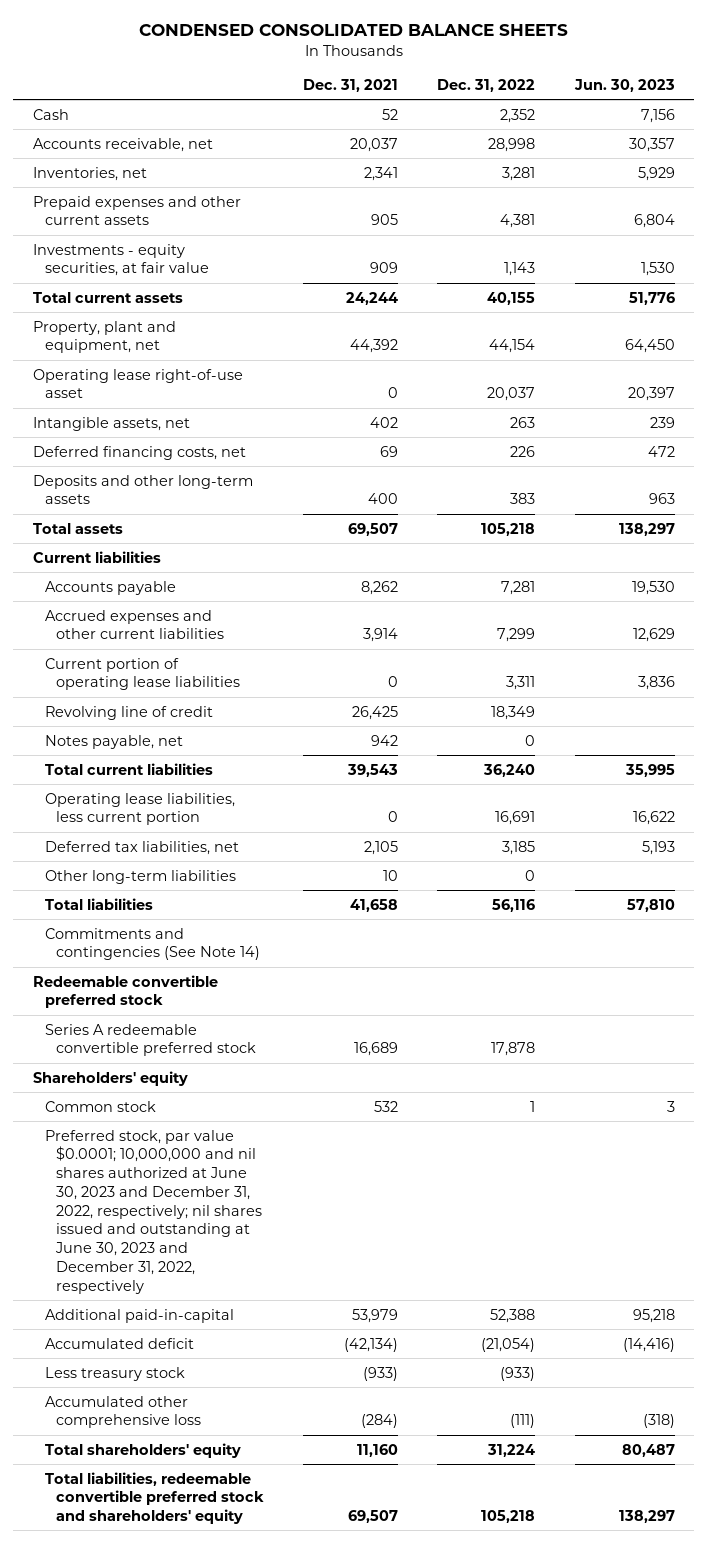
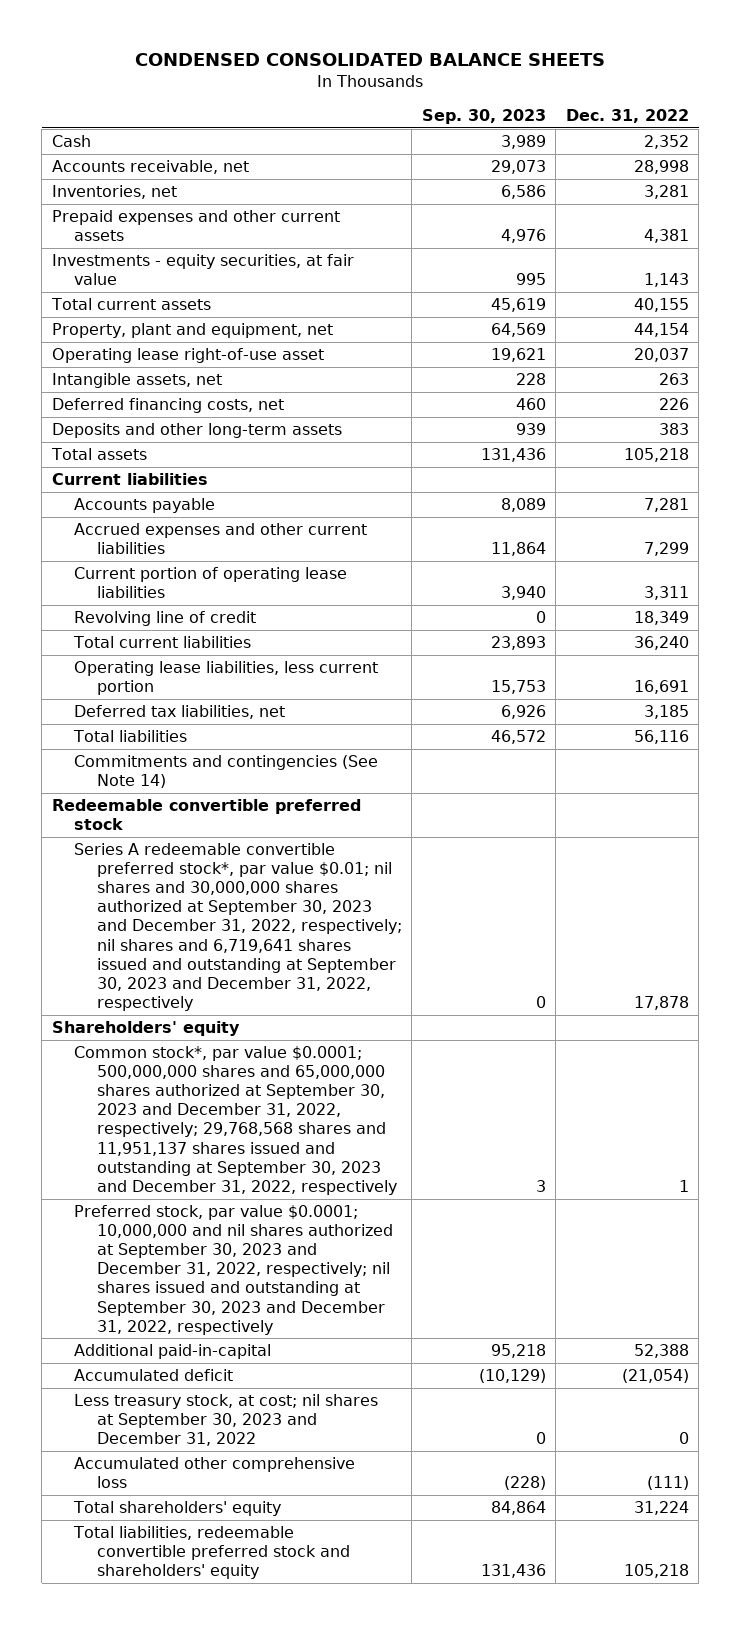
[303,78,399,92] Dec. 31, 2021 -> none
[573,78,675,92] Jun. 30, 2023 -> none
none -> [421,108,546,124] Sep. 30, 2023
[44,734,183,749] Notes payable, net -> none
[44,869,236,884] Other long-term liabilities -> none
[44,1023,256,1057] Series A redeemable convertible preferred stock -> [74,843,402,1011] Series A redeemable convertible preferred stock*, par value $0.01; nil shares and 30,000,000 shares authorized at September 30, 2023 and December 31, 2022, respectively; nil shares and 6,719,641 shares issued and outstanding at September 30, 2023 and December 31, 2022, respectively
[44,1100,156,1112] Common stock -> [74,1046,397,1195] Common stock*, par value $0.0001; 500,000,000 shares and 65,000,000 shares authorized at September 30, 2023 and December 31, 2022, respectively; 29,768,568 shares and 11,951,137 shares issued and outstanding at September 30, 2023 and December 31, 2022, respectively
[44,1129,262,1294] Preferred stock, par value $0.0001; 10,000,000 and nil shares authorized at June 30, 2023 and December 31, 2022, respectively; nil shares issued and outstanding at June 30, 2023 and December 31, 2022, respectively -> [74,1205,393,1335] Preferred stock, par value $0.0001; 10,000,000 and nil shares authorized at September 30, 2023 and December 31, 2022, respectively; nil shares issued and outstanding at September 30, 2023 and December 31, 2022, respectively
[44,1366,185,1381] Less treasury stock -> [74,1394,379,1447] Less treasury stock, at cost; nil shares at September 30, 2023 and December 31, 2022
[500,1366,536,1381] (933) -> [678,1432,689,1445] 0

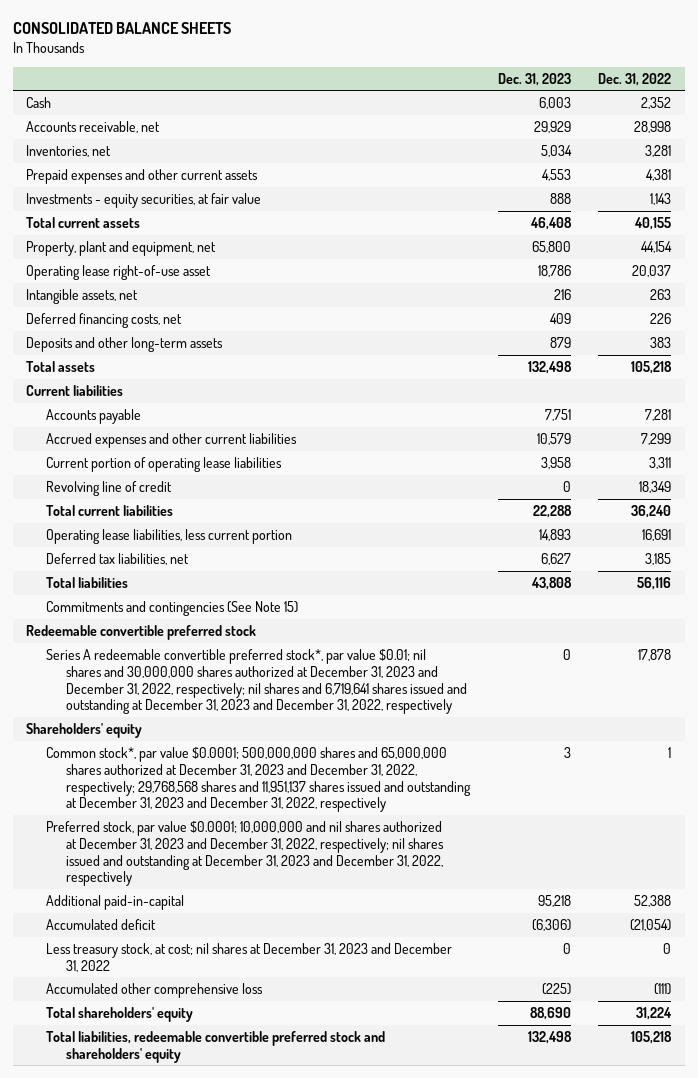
[135,53,606,67] CONDENSED CONSOLIDATED BALANCE SHEETS -> [12,22,231,35] CONSOLIDATED BALANCE SHEETS
[421,108,546,124] Sep. 30, 2023 -> none
none -> [497,72,571,86] Dec. 31, 2023
[74,755,379,789] Commitments and contingencies (See Note 14) -> [46,600,299,616] Commitments and contingencies (See Note 15)
[74,843,402,1011] Series A redeemable convertible preferred stock*, par value $0.01; nil shares and 30,000,000 shares authorized at September 30, 2023 and December 31, 2022, respectively; nil shares and 6,719,641 shares issued and outstanding at September 30, 2023 and December 31, 2022, respectively -> [46,648,468,715] Series A redeemable convertible preferred stock*, par value $0.01; nil shares and 30,000,000 shares authorized at December 31, 2023 and December 31, 2022, respectively; nil shares and 6,719,641 shares issued and outstanding at December 31, 2023 and December 31, 2022, respectively
[74,1046,397,1195] Common stock*, par value $0.0001; 500,000,000 shares and 65,000,000 shares authorized at September 30, 2023 and December 31, 2022, respectively; 29,768,568 shares and 11,951,137 shares issued and outstanding at September 30, 2023 and December 31, 2022, respectively -> [46,746,472,813] Common stock*, par value $0.0001; 500,000,000 shares and 65,000,000 shares authorized at December 31, 2023 and December 31, 2022, respectively; 29,768,568 shares and 11,951,137 shares issued and outstanding at December 31, 2023 and December 31, 2022, respectively
[74,1205,393,1335] Preferred stock, par value $0.0001; 10,000,000 and nil shares authorized at September 30, 2023 and December 31, 2022, respectively; nil shares issued and outstanding at September 30, 2023 and December 31, 2022, respectively -> [46,820,445,887] Preferred stock, par value $0.0001; 10,000,000 and nil shares authorized at December 31, 2023 and December 31, 2022, respectively; nil shares issued and outstanding at December 31, 2023 and December 31, 2022, respectively
[74,1394,379,1447] Less treasury stock, at cost; nil shares at September 30, 2023 and December 31, 2022 -> [46,942,453,972] Less treasury stock, at cost; nil shares at December 31, 2023 and December 31, 2022

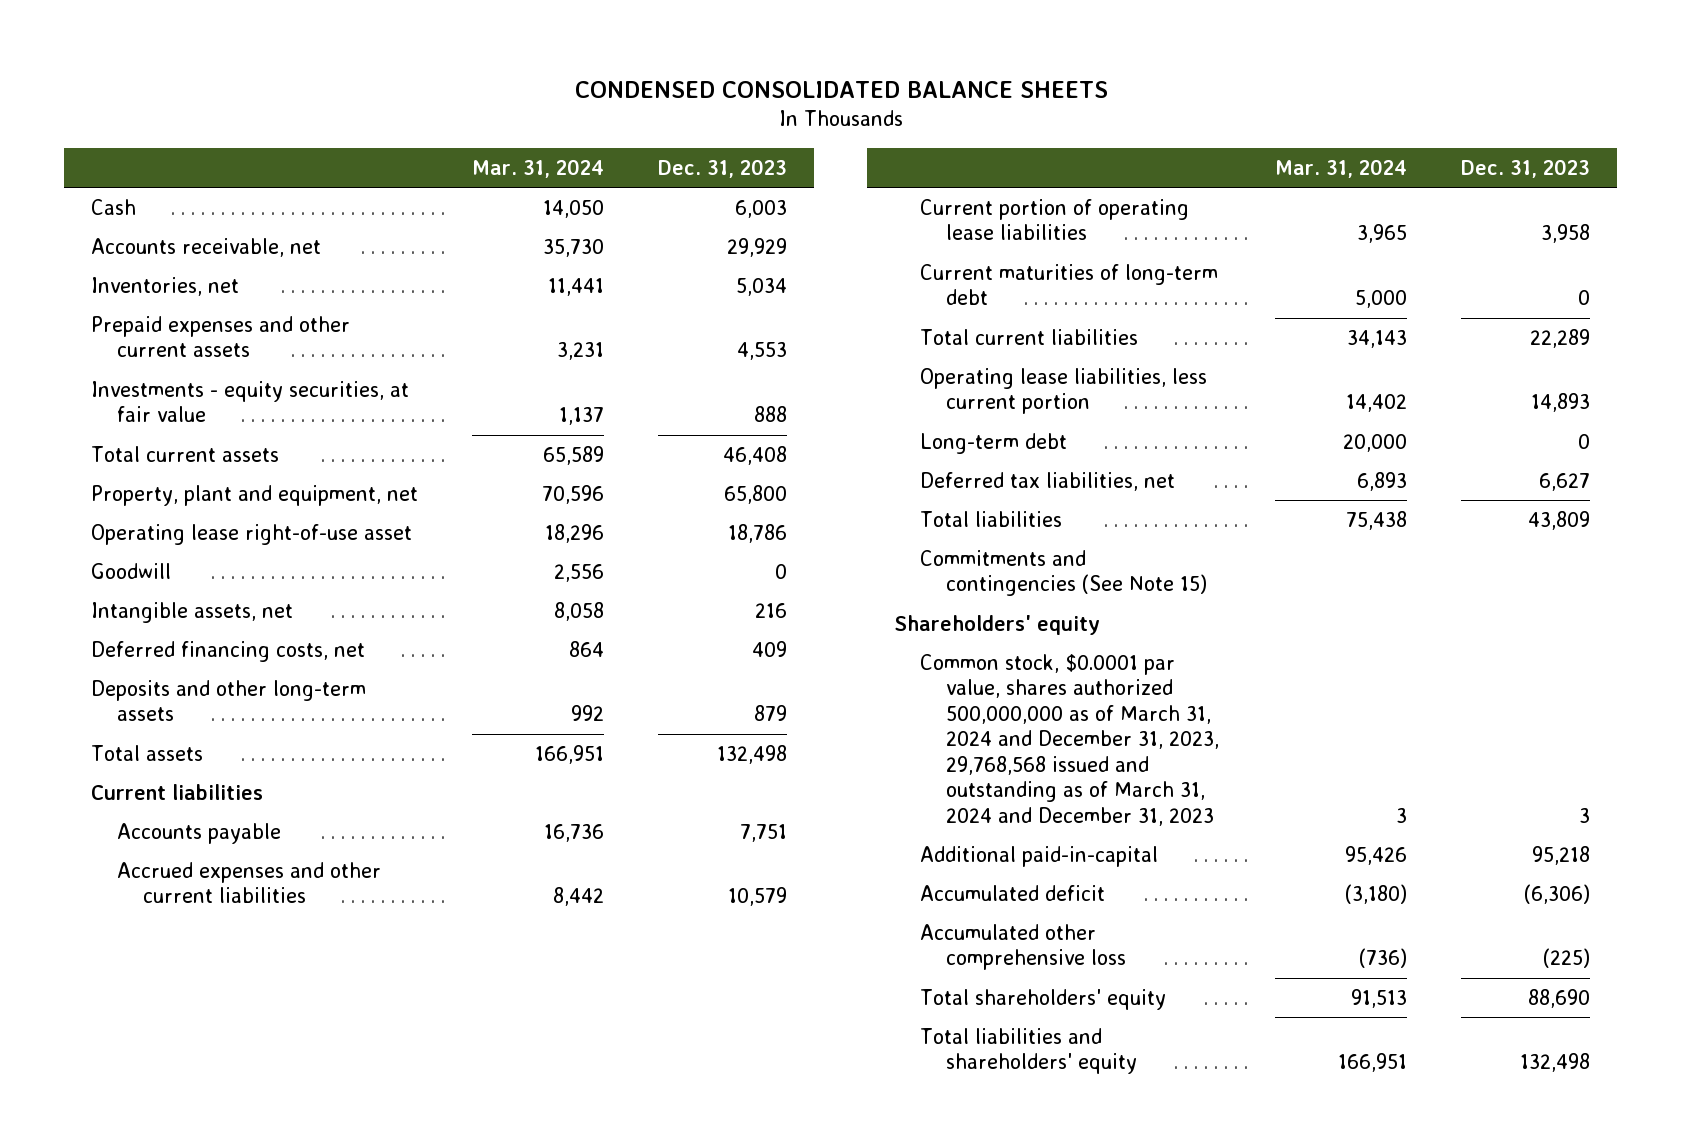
[12,22,231,35] CONSOLIDATED BALANCE SHEETS -> [574,80,1108,98] CONDENSED CONSOLIDATED BALANCE SHEETS
[598,72,672,86] Dec. 31, 2022 -> none
none -> [472,158,605,178] Mar. 31, 2024
none -> [91,562,172,579] Goodwill
[46,480,173,496] Revolving line of credit -> none
none -> [920,263,1219,306] Current maturities of long-term debt
[532,504,572,518] 22,288 -> [1530,328,1591,348] 22,289
none -> [920,432,1068,454] Long-term debt
[530,576,572,590] 43,808 -> [1528,510,1591,530] 43,809
[26,624,257,640] Redeemable convertible preferred stock -> none
[46,648,468,715] Series A redeemable convertible preferred stock*, par value $0.01; nil shares and 30,000,000 shares authorized at December 31, 2023 and December 31, 2022, respectively; nil shares and 6,719,641 shares issued and outstanding at December 31, 2023 and December 31, 2022, respectively -> none
[46,820,445,887] Preferred stock, par value $0.0001; 10,000,000 and nil shares authorized at December 31, 2023 and December 31, 2022, respectively; nil shares issued and outstanding at December 31, 2023 and December 31, 2022, respectively -> none
[46,746,472,813] Common stock*, par value $0.0001; 500,000,000 shares and 65,000,000 shares authorized at December 31, 2023 and December 31, 2022, respectively; 29,768,568 shares and 11,951,137 shares issued and outstanding at December 31, 2023 and December 31, 2022, respectively -> [920,653,1219,826] Common stock, $0.0001 par value, shares authorized 500,000,000 as of March 31, 2024 and December 31, 2023, 29,768,568 issued and outstanding as of March 31, 2024 and December 31, 2023
[46,942,453,972] Less treasury stock, at cost; nil shares at December 31, 2023 and December 31, 2022 -> none
[46,1030,386,1063] Total liabilities, redeemable convertible preferred stock and shareholders' equity -> [920,1027,1137,1075] Total liabilities and shareholders' equity

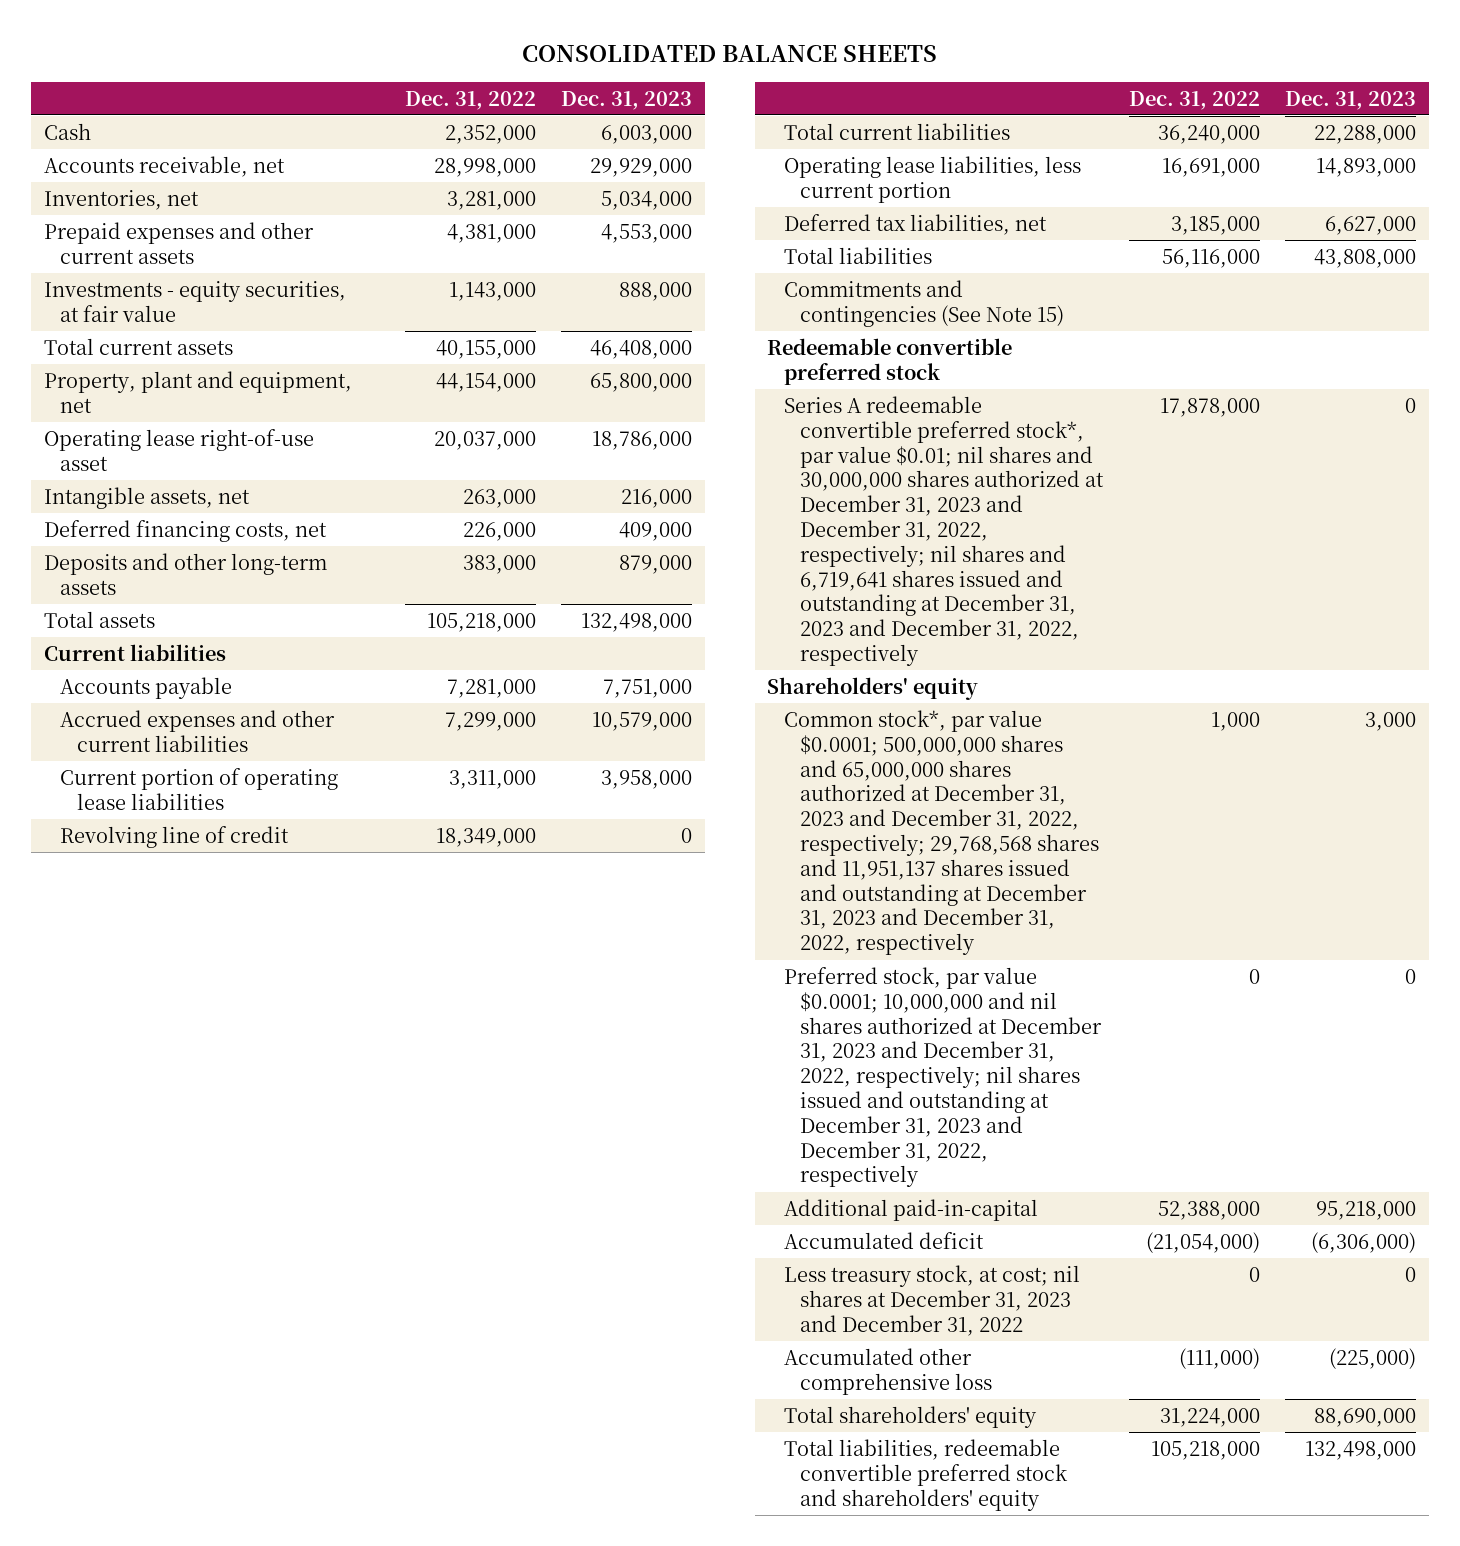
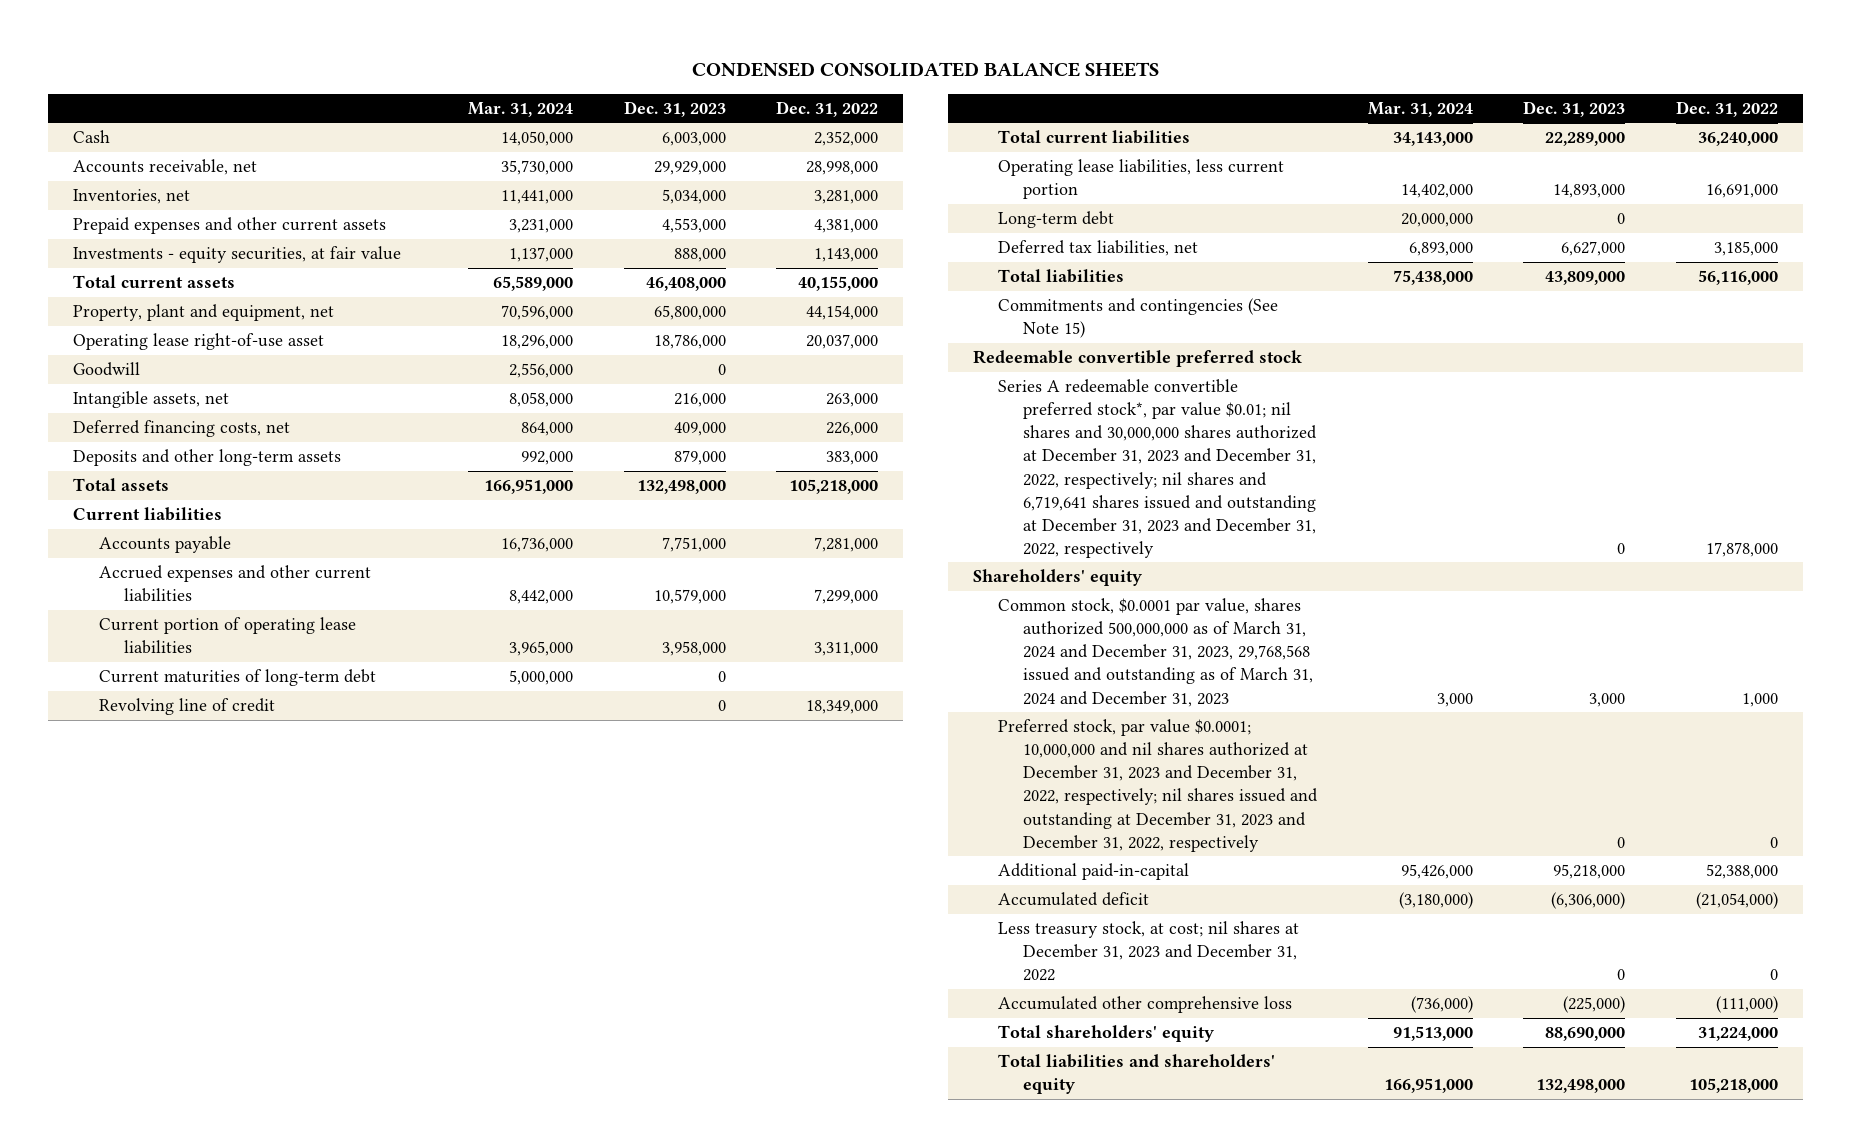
[521,44,937,62] CONSOLIDATED BALANCE SHEETS -> [691,61,1159,77] CONDENSED CONSOLIDATED BALANCE SHEETS
none -> [468,101,574,117] Mar. 31, 2024
none -> [73,362,141,377] Goodwill
none -> [98,669,376,687] Current maturities of long-term debt
[1314,124,1417,144] 22,288,000 -> [1545,132,1626,147] 22,289,000
none -> [998,211,1115,229] Long-term debt
[1314,248,1417,268] 43,808,000 -> [1545,271,1626,286] 43,809,000
[783,709,1100,956] Common stock*, par value $0.0001; 500,000,000 shares and 65,000,000 shares authorized at December 31, 2023 and December 31, 2022, respectively; 29,768,568 shares and 11,951,137 shares issued and outstanding at December 31, 2023 and December 31, 2022, respectively -> [998,598,1314,707] Common stock, $0.0001 par value, shares authorized 500,000,000 as of March 31, 2024 and December 31, 2023, 29,768,568 issued and outstanding as of March 31, 2024 and December 31, 2023
[783,1438,1069,1511] Total liabilities, redeemable convertible preferred stock and shareholders' equity -> [998,1054,1276,1095] Total liabilities and shareholders' equity

